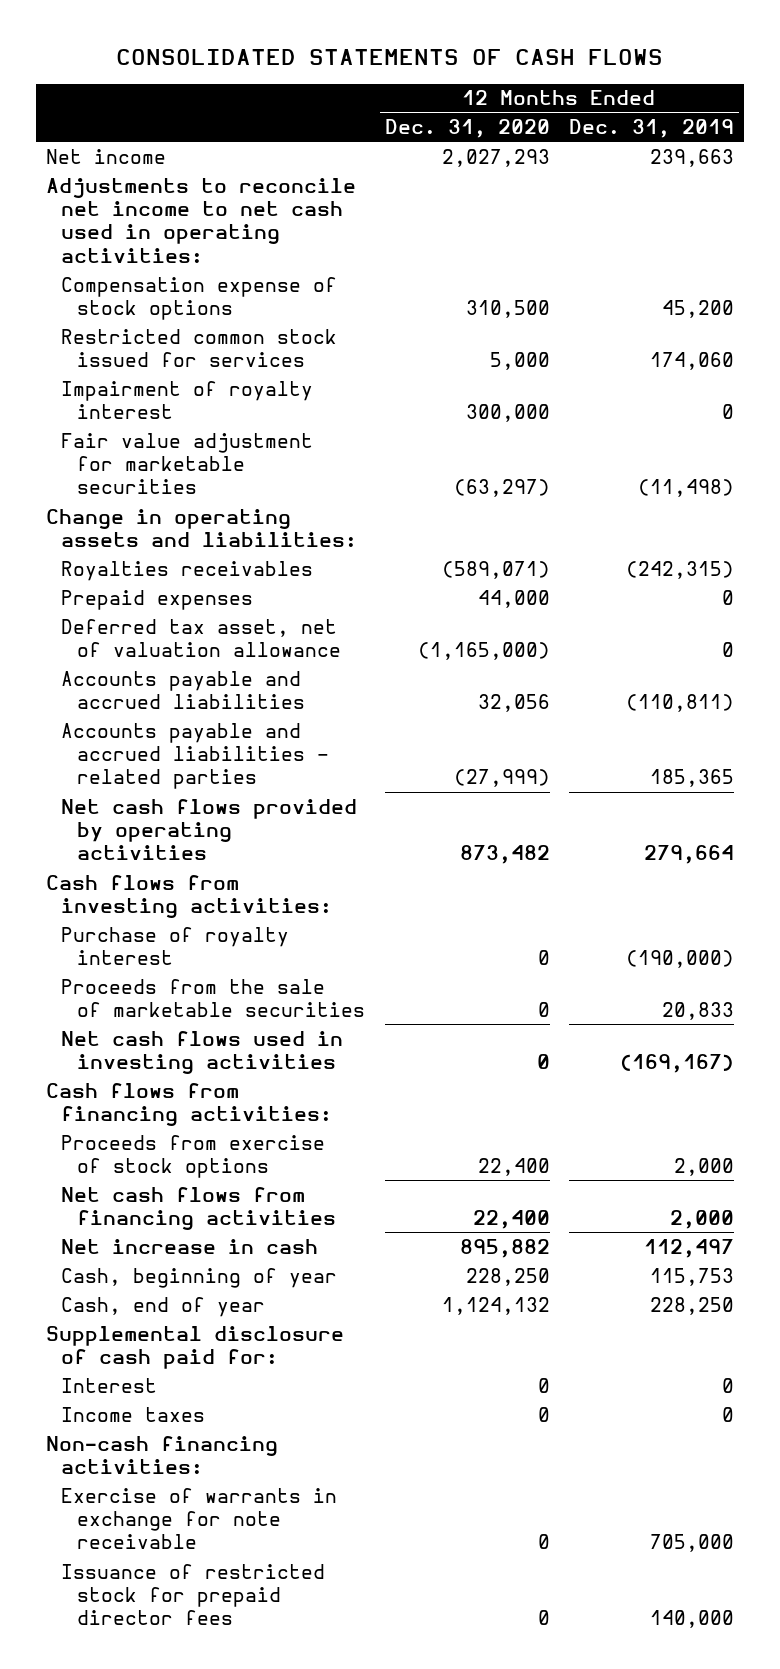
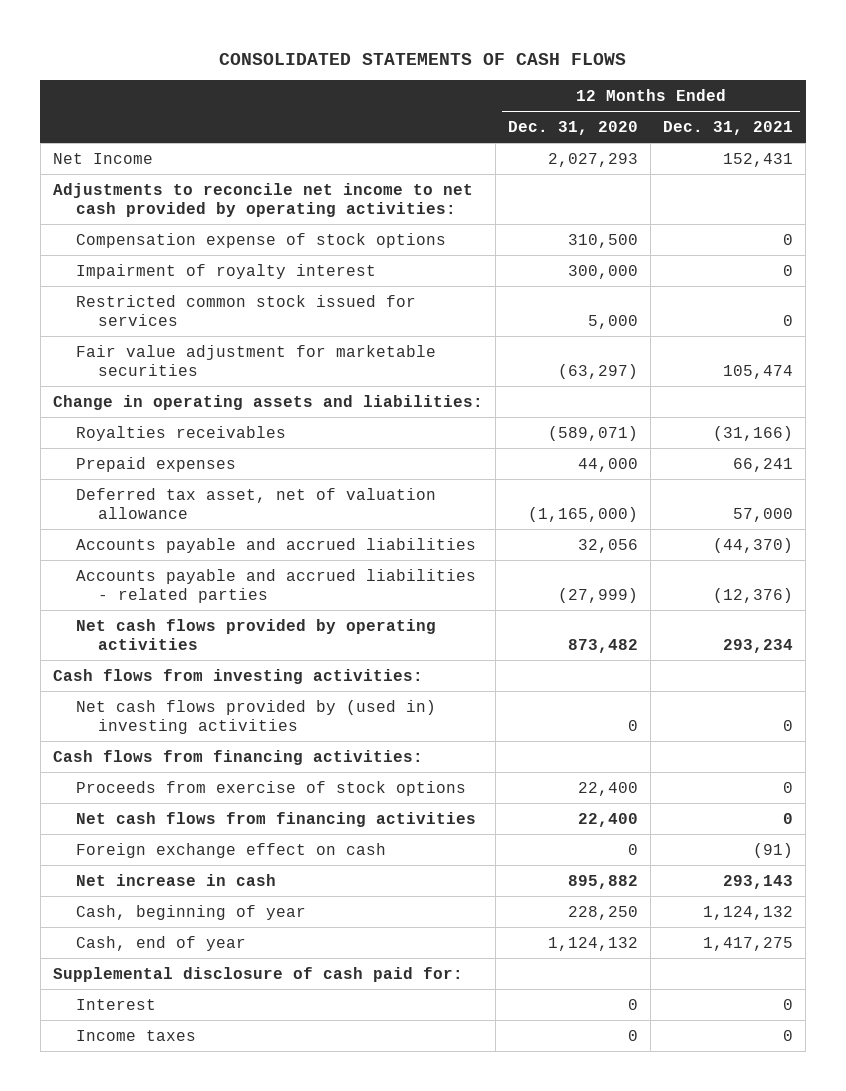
[569,118,735,138] Dec. 31, 2019 -> none
none -> [663,121,794,136] Dec. 31, 2021
[45,148,166,164] Net income -> [52,152,153,164] Net Income
[45,177,356,263] Adjustments to reconcile net income to net cash used in operating activities: -> [52,182,473,217] Adjustments to reconcile net income to net cash provided by operating activities:
[61,328,338,367] Restricted common stock issued for services -> [75,294,416,326] Restricted common stock issued for services
[61,926,290,965] Purchase of royalty interest -> none
[61,978,365,1017] Proceeds from the sale of marketable securities -> none
[61,1030,344,1074] Net cash flows used in investing activities -> [75,699,436,734] Net cash flows provided by (used in) investing activities
none -> [75,842,386,858] Foreign exchange effect on cash
[45,1435,278,1474] Non-cash financing activities: -> none
[61,1487,338,1550] Exercise of warrants in exchange for note receivable -> none
[61,1563,326,1626] Issuance of restricted stock for prepaid director fees -> none

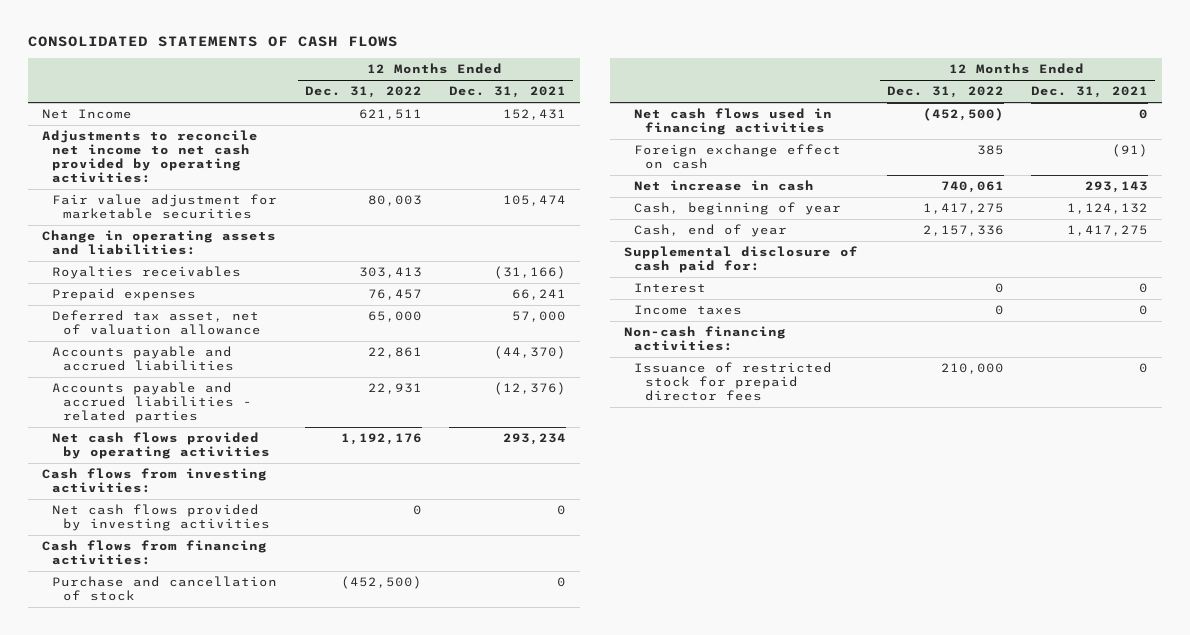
[508,121,639,136] Dec. 31, 2020 -> none
none -> [304,86,422,99] Dec. 31, 2022
[75,232,446,248] Compensation expense of stock options -> none
[75,263,376,279] Impairment of royalty interest -> none
[75,294,416,326] Restricted common stock issued for services -> none
[75,699,436,734] Net cash flows provided by (used in) investing activities -> [52,504,270,532] Net cash flows provided by investing activities
[75,780,466,796] Proceeds from exercise of stock options -> none
none -> [52,576,278,602] Purchase and cancellation of stock
[75,811,476,827] Net cash flows from financing activities -> [634,108,833,136] Net cash flows used in financing activities
none -> [623,326,786,352] Non-cash financing activities:
none -> [634,362,833,402] Issuance of restricted stock for prepaid director fees

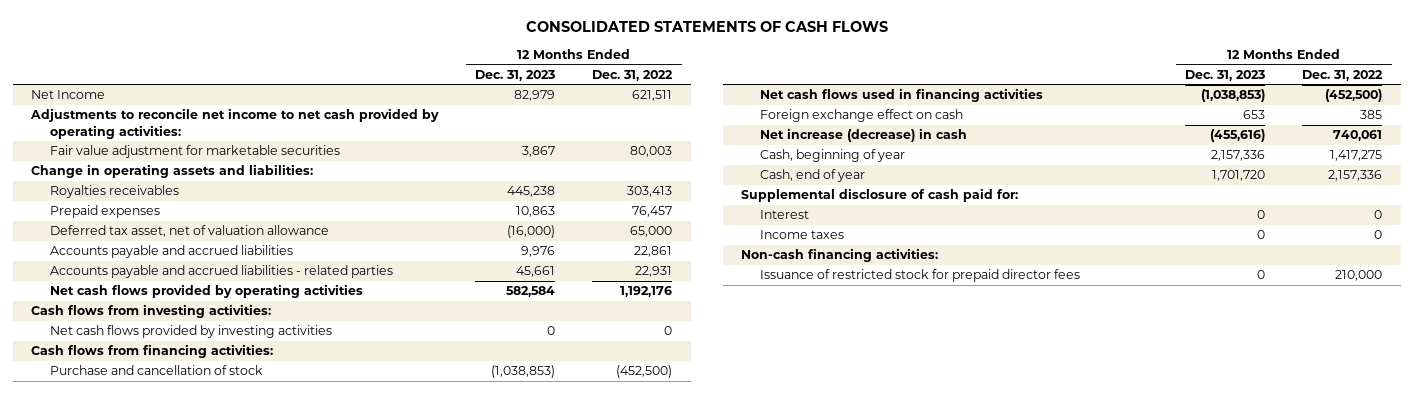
[449,86,567,99] Dec. 31, 2021 -> none
none -> [475,69,556,81] Dec. 31, 2023
[634,180,815,192] Net increase in cash -> [759,128,967,143] Net increase (decrease) in cash

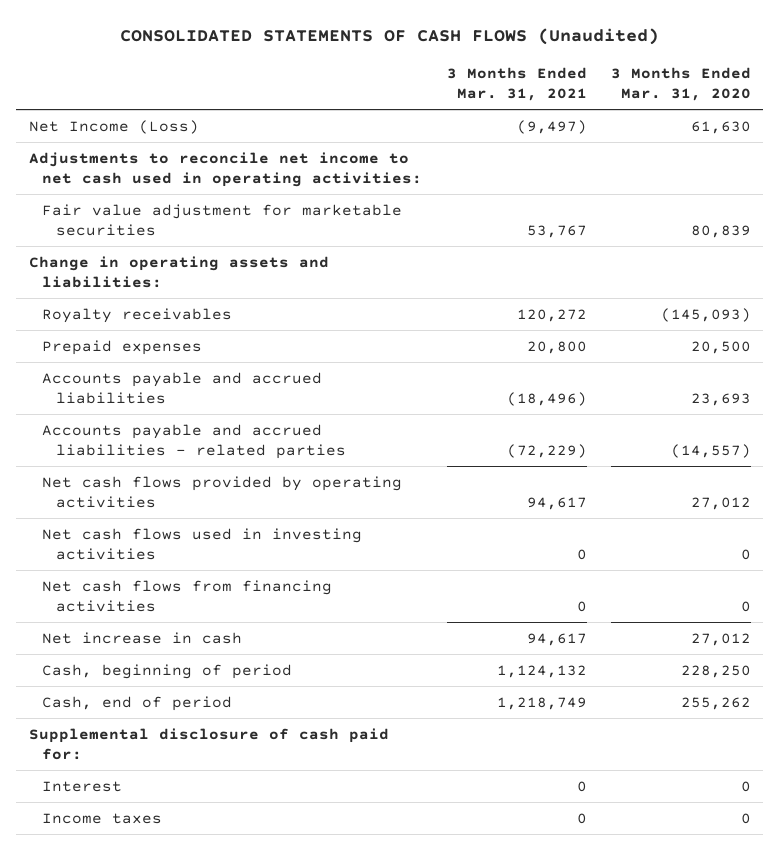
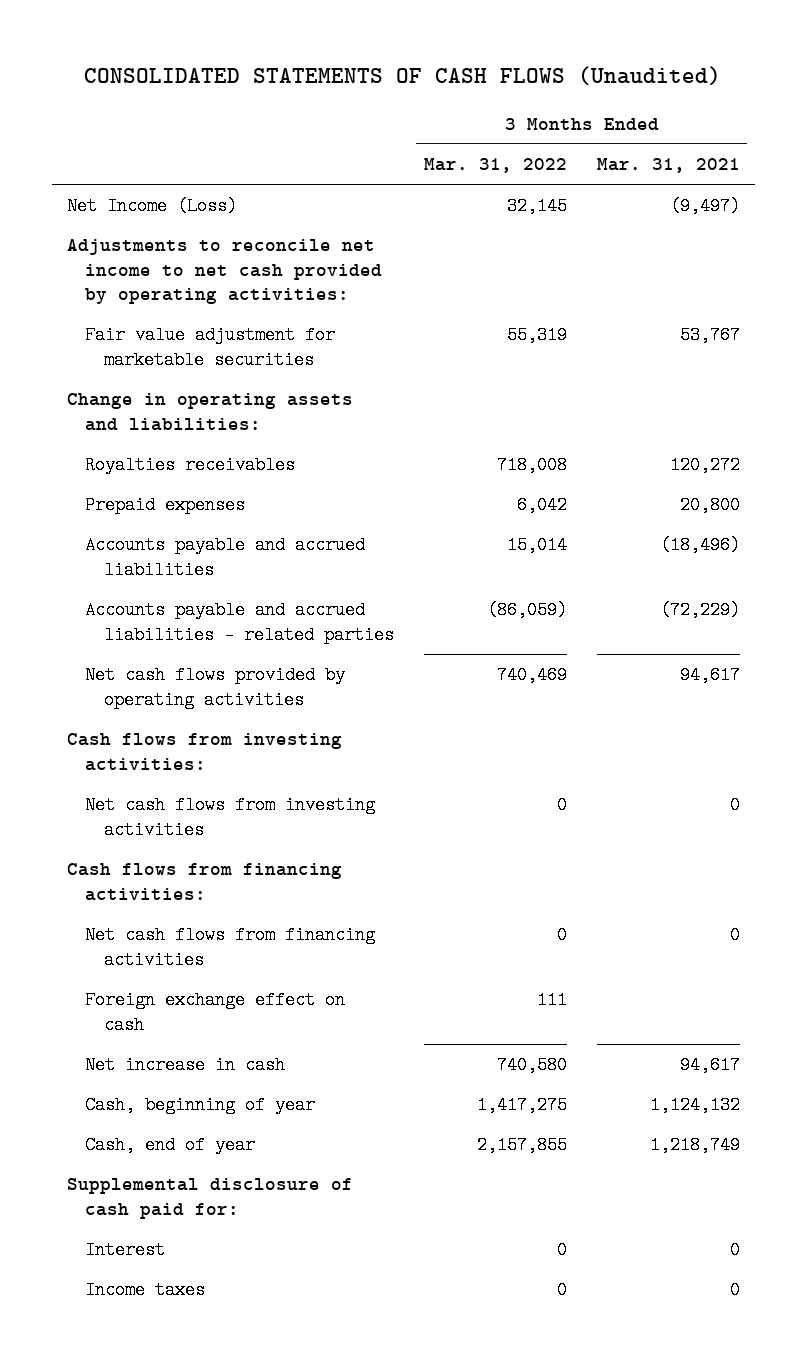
[611,66,752,102] 3 Months Ended Mar. 31, 2020 -> none
none -> [423,158,567,174] Mar. 31, 2022
[28,151,423,187] Adjustments to reconcile net income to net cash used in operating activities: -> [66,239,383,304] Adjustments to reconcile net income to net cash provided by operating activities:
[42,307,233,323] Royalty receivables -> [85,456,296,475] Royalties receivables
none -> [66,733,342,771] Cash flows from investing activities:
[42,527,363,560] Net cash flows used in investing activities -> [85,796,376,839] Net cash flows from investing activities
none -> [66,863,342,901] Cash flows from financing activities:
none -> [85,991,346,1034] Foreign exchange effect on cash
[42,663,293,679] Cash, beginning of period -> [85,1096,316,1115] Cash, beginning of year
[42,695,233,711] Cash, end of period -> [85,1136,256,1155] Cash, end of year

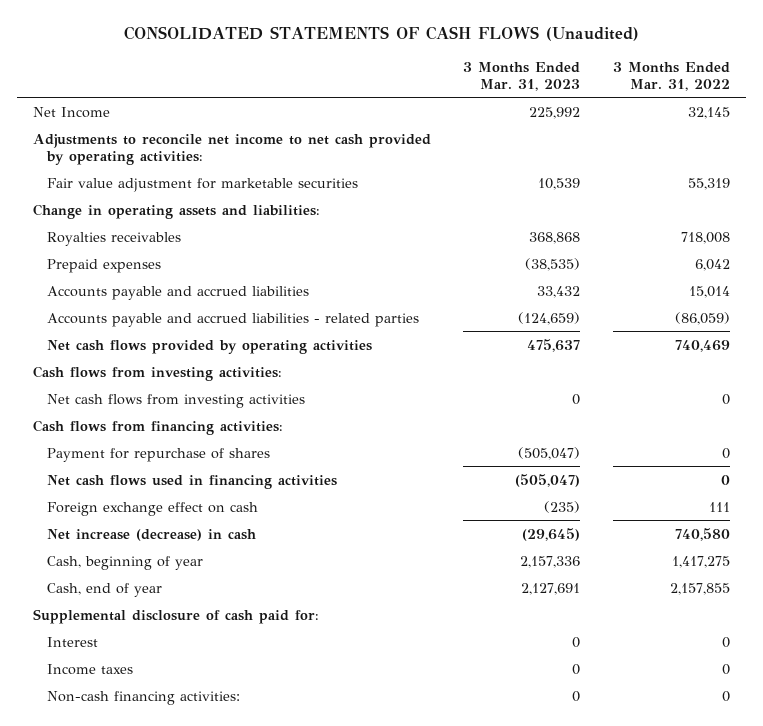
[596,158,740,174] Mar. 31, 2021 -> none
none -> [463,61,581,91] 3 Months Ended Mar. 31, 2023
[66,197,237,216] Net Income (Loss) -> [32,106,110,118] Net Income
none -> [46,447,270,462] Payment for repurchase of shares
[85,926,376,969] Net cash flows from financing activities -> [46,474,337,489] Net cash flows used in financing activities
[85,1056,286,1075] Net increase in cash -> [46,528,256,541] Net increase (decrease) in cash
none -> [46,690,240,705] Non-cash financing activities:

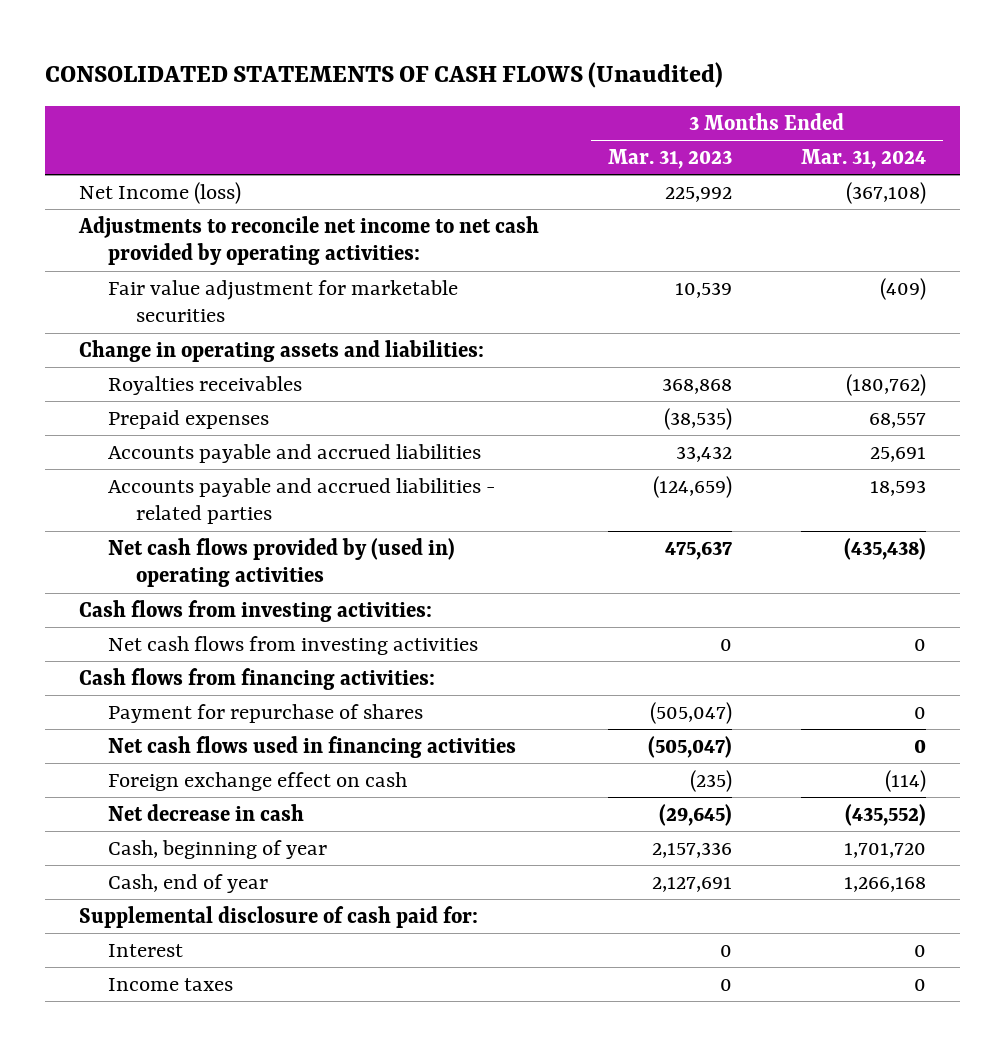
[613,61,731,91] 3 Months Ended Mar. 31, 2022 -> none
none -> [800,149,926,170] Mar. 31, 2024
[32,106,110,118] Net Income -> [79,181,242,204] Net Income (loss)
[46,339,372,354] Net cash flows provided by operating activities -> [107,537,455,588] Net cash flows provided by (used in) operating activities
[46,528,256,541] Net increase (decrease) in cash -> [107,803,304,821] Net decrease in cash
[46,690,240,705] Non-cash financing activities: -> none

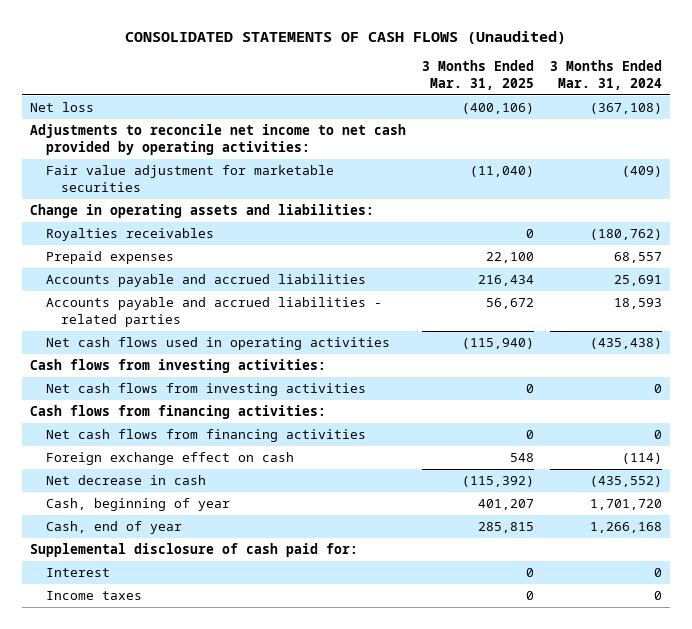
[608,149,733,170] Mar. 31, 2023 -> none
none -> [421,60,534,90] 3 Months Ended Mar. 31, 2025
[79,181,242,204] Net Income (loss) -> [29,102,94,113] Net loss
[107,537,455,588] Net cash flows provided by (used in) operating activities -> [45,337,390,351] Net cash flows used in operating activities
[107,703,423,723] Payment for repurchase of shares -> none
[107,735,516,758] Net cash flows used in financing activities -> [45,429,366,443] Net cash flows from financing activities

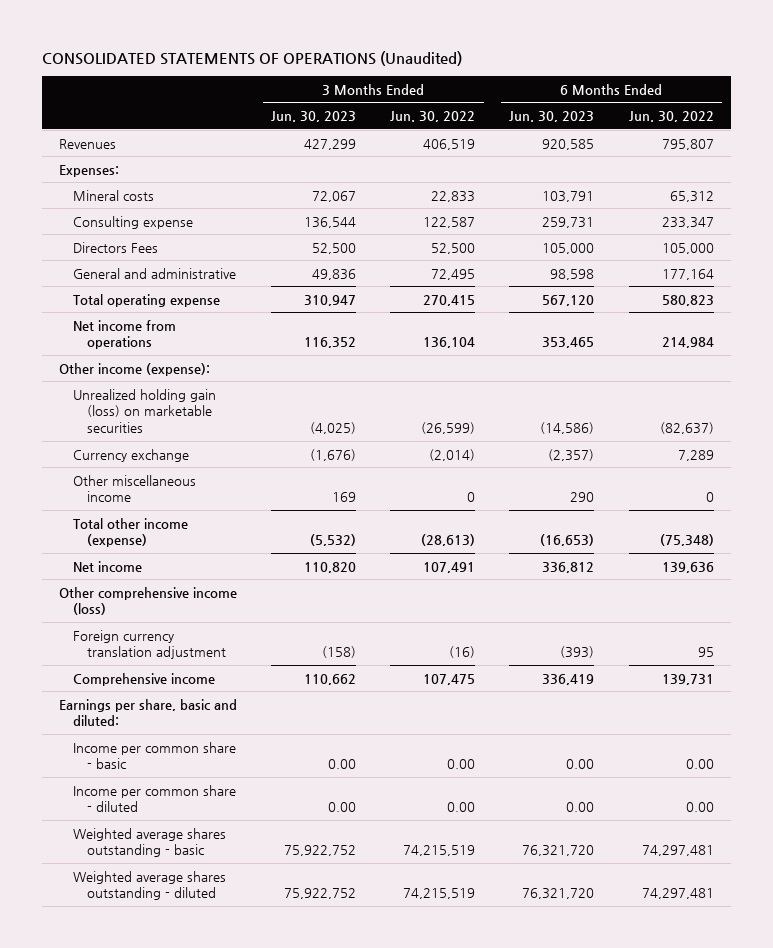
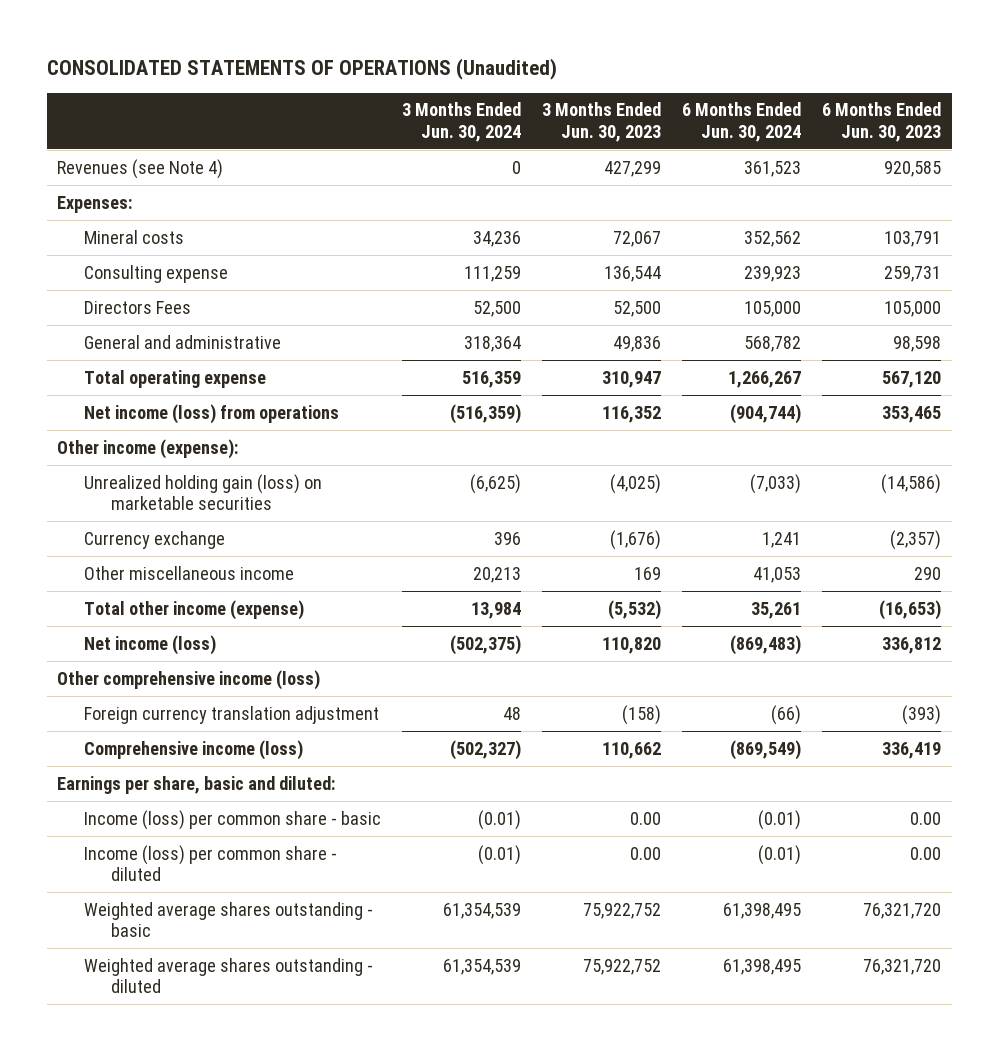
[390,111,476,123] Jun. 30, 2022 -> none
[628,111,714,123] Jun. 30, 2022 -> none
none -> [402,102,522,142] 3 Months Ended Jun. 30, 2024
none -> [682,102,802,142] 6 Months Ended Jun. 30, 2024
[59,138,117,149] Revenues -> [57,158,224,179] Revenues (see Note 4)
[73,319,177,350] Net income from operations -> [84,403,340,424] Net income (loss) from operations
[73,560,143,572] Net income -> [84,634,217,655] Net income (loss)
[73,672,216,686] Comprehensive income -> [84,739,304,760] Comprehensive income (loss)
[73,741,237,770] Income per common share - basic -> [84,809,382,830] Income (loss) per common share - basic
[73,784,237,813] Income per common share - diluted -> [84,844,338,882] Income (loss) per common share - diluted

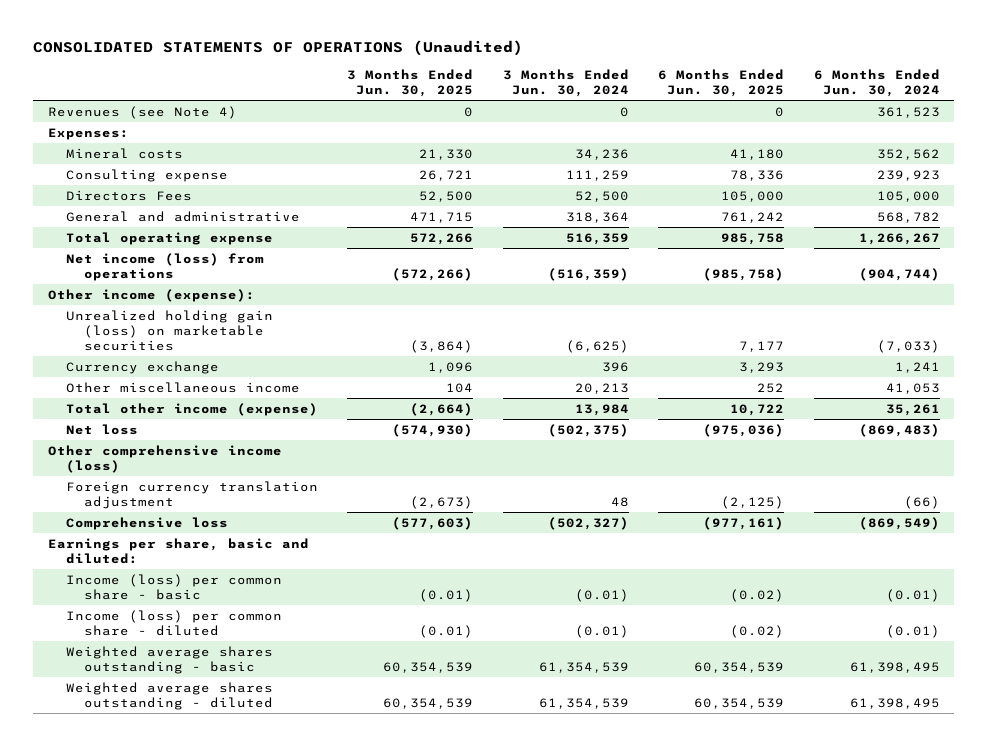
[542,102,662,142] 3 Months Ended Jun. 30, 2023 -> none
[822,102,942,142] 6 Months Ended Jun. 30, 2023 -> none
none -> [347,68,474,97] 3 Months Ended Jun. 30, 2025
none -> [658,68,785,97] 6 Months Ended Jun. 30, 2025
[84,634,217,655] Net income (loss) -> [66,423,139,435] Net loss
[84,739,304,760] Comprehensive income (loss) -> [66,516,229,530] Comprehensive loss

